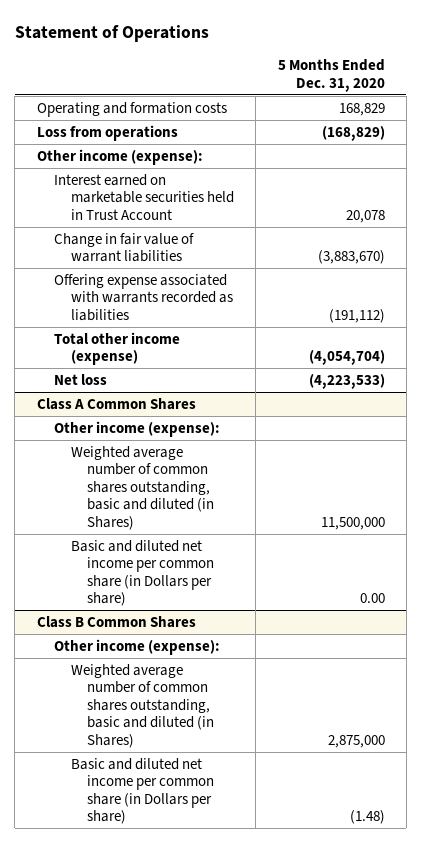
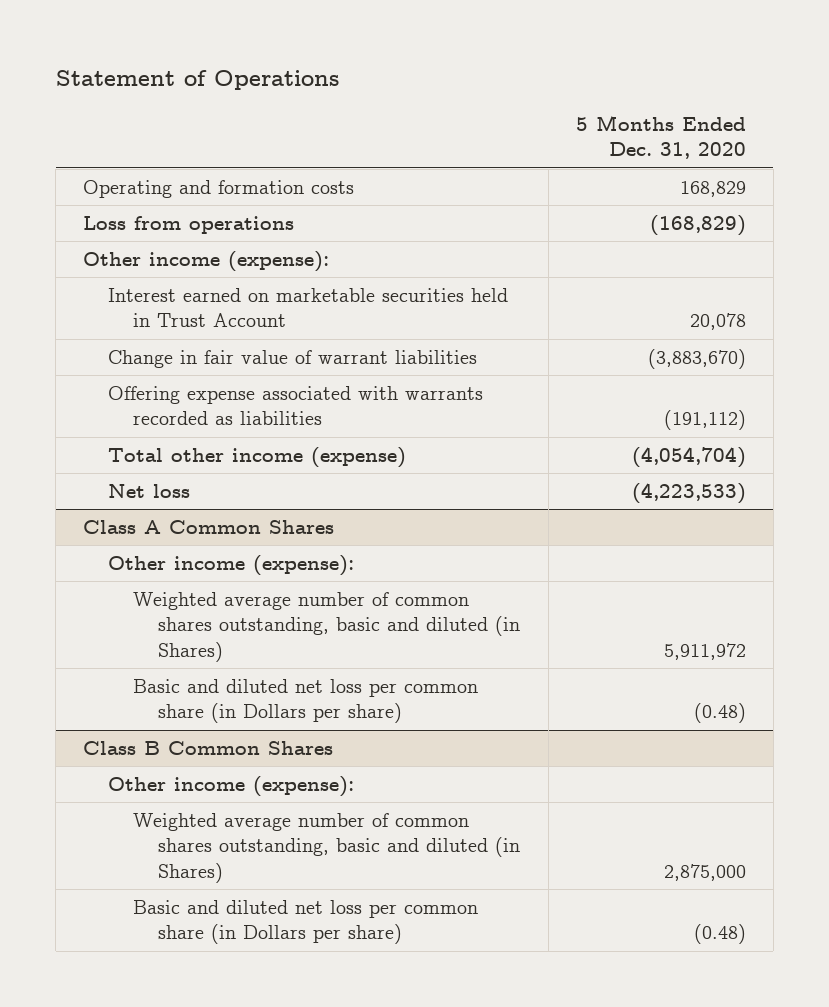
[320,516,385,530] 11,500,000 -> [663,642,746,660] 5,911,972
[70,539,215,607] Basic and diluted net income per common share (in Dollars per share) -> [133,679,479,724] Basic and diluted net loss per common share (in Dollars per share)
[359,593,385,604] 0.00 -> [693,703,746,724] (0.48)
[70,757,215,825] Basic and diluted net income per common share (in Dollars per share) -> [133,900,479,945] Basic and diluted net loss per common share (in Dollars per share)
[349,810,385,825] (1.48) -> [693,924,746,945] (0.48)

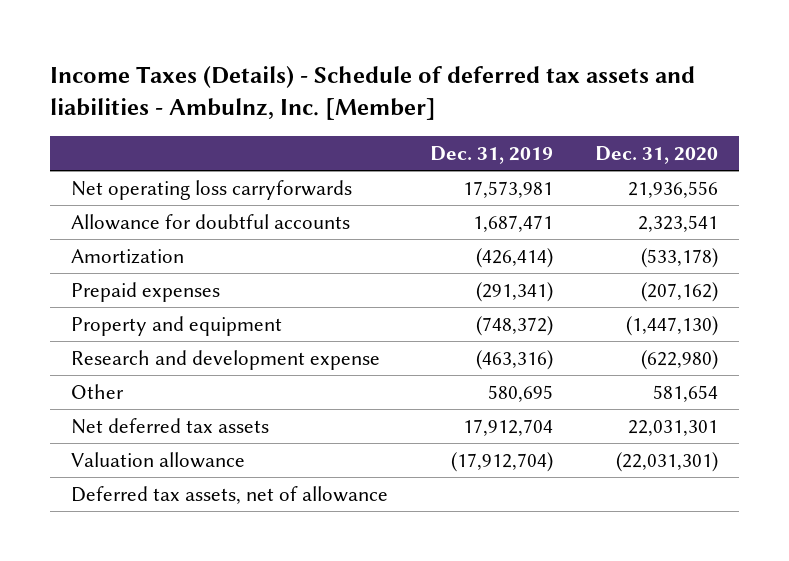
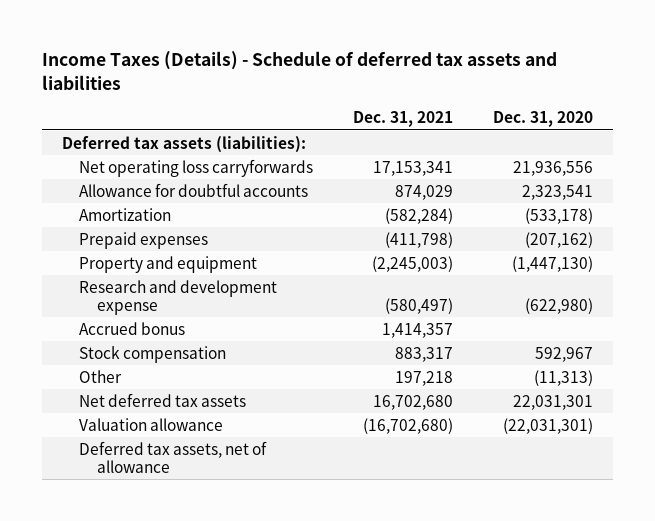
[49,65,695,121] Income Taxes (Details) - Schedule of deferred tax assets and liabilities - Ambulnz, Inc. [Member] -> [42,51,558,90] Income Taxes (Details) - Schedule of deferred tax assets and liabilities
[430,146,554,165] Dec. 31, 2019 -> none
none -> [353,111,454,128] Dec. 31, 2021
none -> [62,135,307,153] Deferred tax assets (liabilities):
none -> [79,321,186,335] Accrued bonus
none -> [79,345,227,363] Stock compensation
[653,384,719,402] 581,654 -> [533,369,593,386] (11,313)

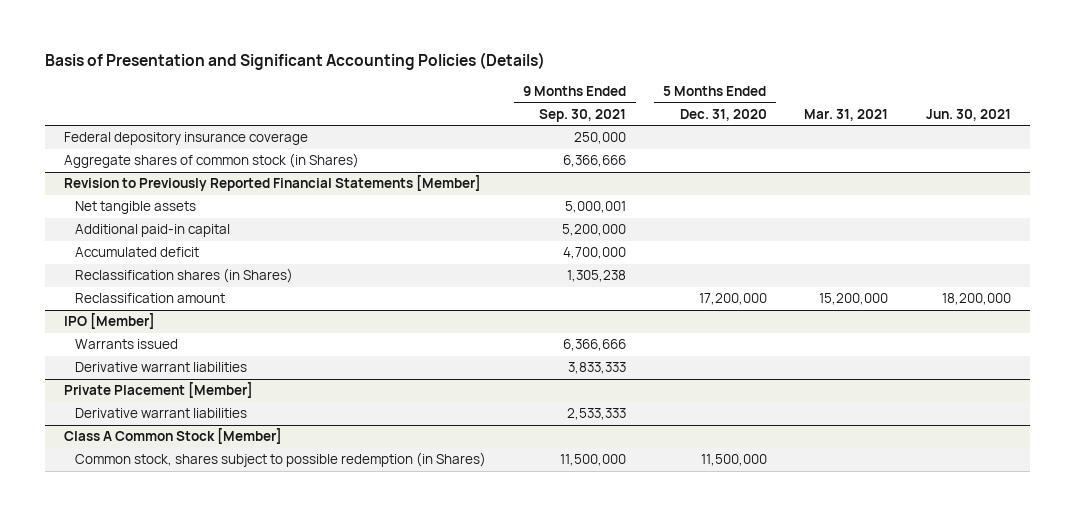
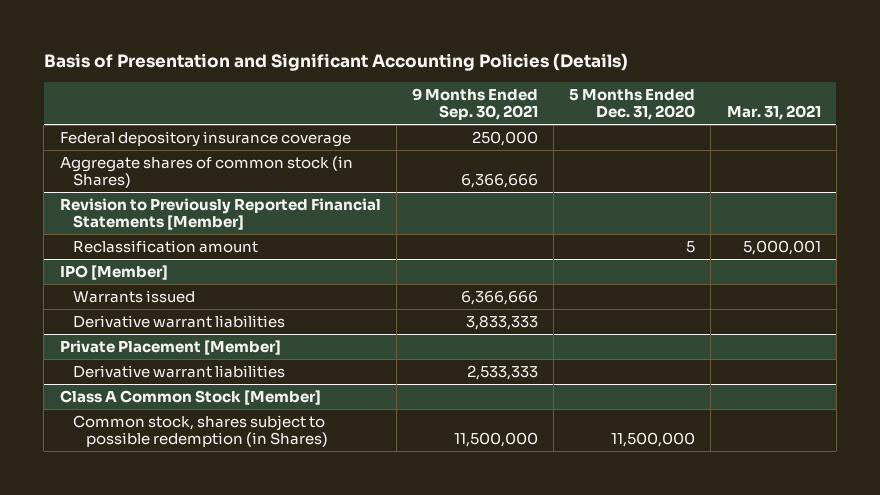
[925,108,1011,121] Jun. 30, 2021 -> none
[74,201,196,215] Net tangible assets -> none
[74,224,230,238] Additional paid-in capital -> none
[74,247,199,258] Accumulated deficit -> none
[74,268,293,284] Reclassification shares (in Shares) -> none
[698,293,767,306] 17,200,000 -> [686,240,696,253] 5
[819,293,889,306] 15,200,000 -> [742,239,821,255] 5,000,001

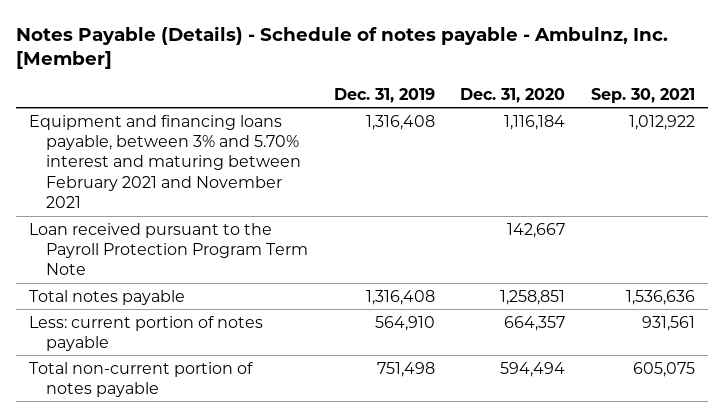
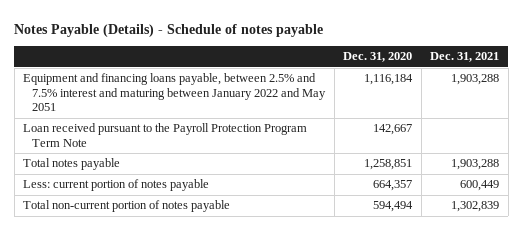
[15,25,668,70] Notes Payable (Details) - Schedule of notes payable - Ambulnz, Inc. [Member] -> [14,23,324,37] Notes Payable (Details) - Schedule of notes payable
[333,87,435,103] Dec. 31, 2019 -> none
[591,87,696,103] Sep. 30, 2021 -> none
none -> [430,52,500,63] Dec. 31, 2021
[28,114,302,209] Equipment and financing loans payable, between 3% and 5.70% interest and maturing between February 2021 and November 2021 -> [23,73,327,112] Equipment and financing loans payable, between 2.5% and 7.5% interest and maturing between January 2022 and May 2051

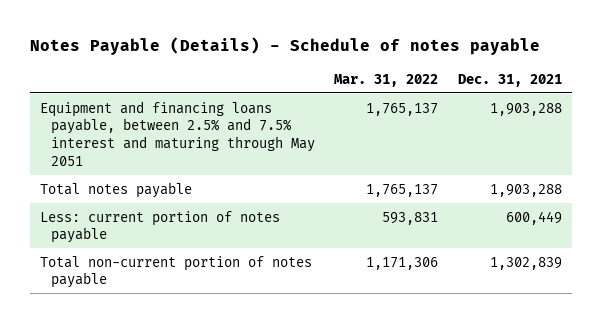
[343,52,413,63] Dec. 31, 2020 -> none
none -> [334,73,439,87] Mar. 31, 2022
[23,123,308,147] Loan received pursuant to the Payroll Protection Program Term Note -> none
[23,73,327,112] Equipment and financing loans payable, between 2.5% and 7.5% interest and maturing between January 2022 and May 2051 -> [39,100,315,167] Equipment and financing loans payable, between 2.5% and 7.5% interest and maturing through May 2051

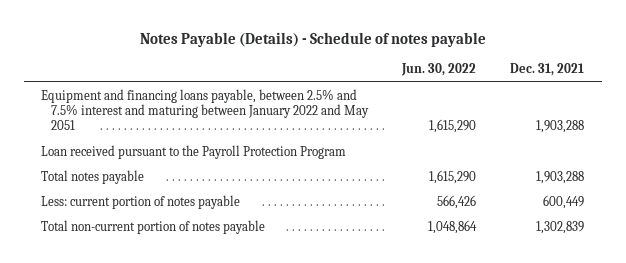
[334,73,439,87] Mar. 31, 2022 -> none
none -> [401,63,477,77] Jun. 30, 2022
[39,100,315,167] Equipment and financing loans payable, between 2.5% and 7.5% interest and maturing through May 2051 -> [41,88,369,131] Equipment and financing loans payable, between 2.5% and 7.5% interest and maturing between January 2022 and May 2051
none -> [41,144,347,159] Loan received pursuant to the Payroll Protection Program

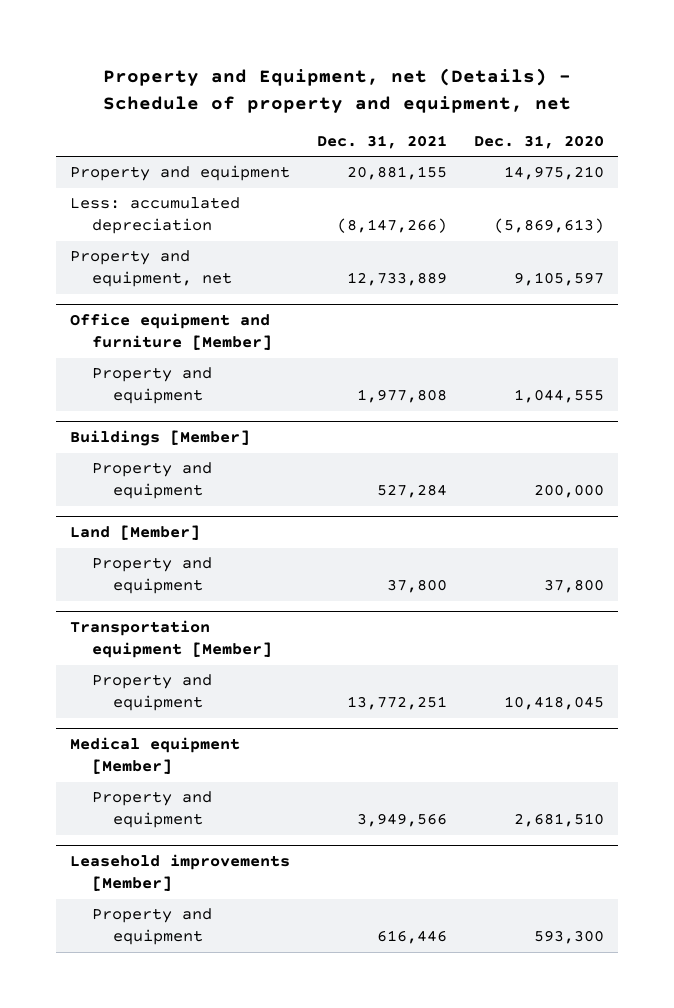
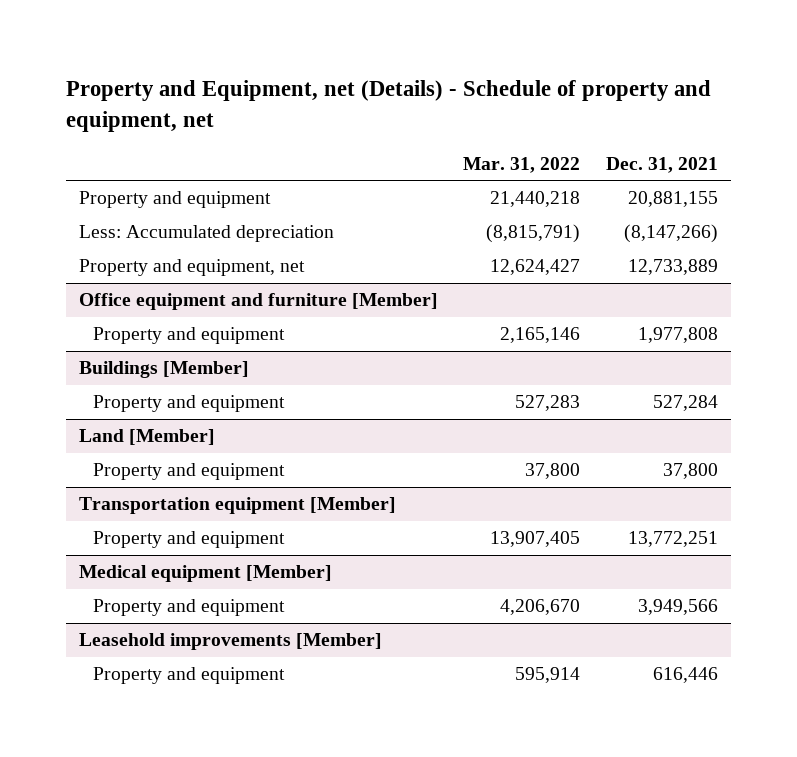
[473,134,604,149] Dec. 31, 2020 -> none
none -> [463,156,581,173] Mar. 31, 2022
[69,197,240,235] Less: accumulated depreciation -> [78,225,334,243] Less: Accumulated depreciation

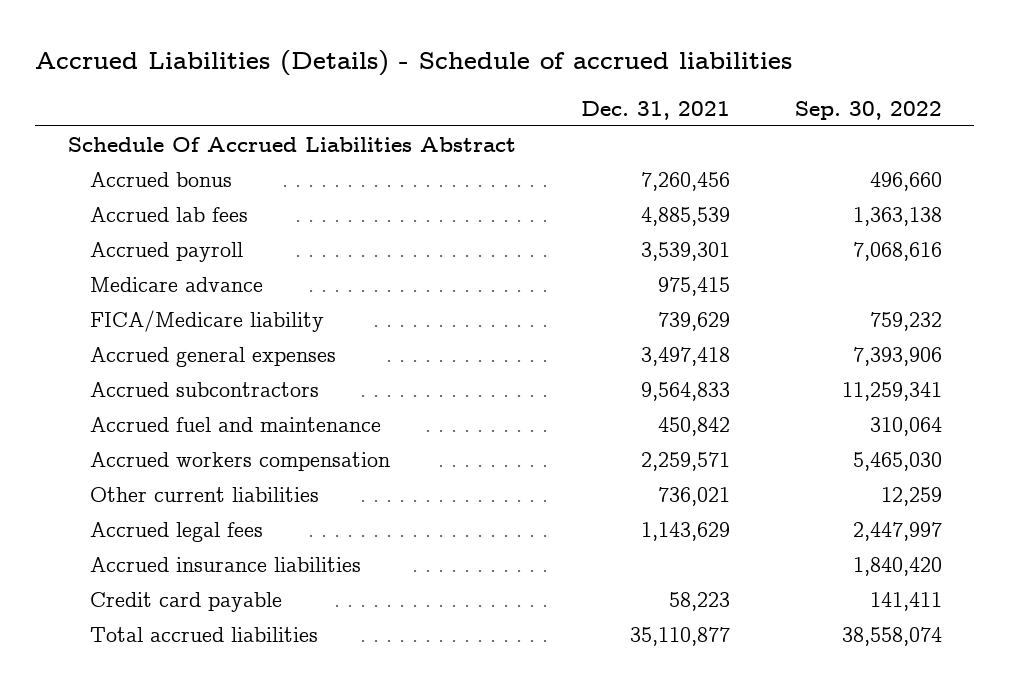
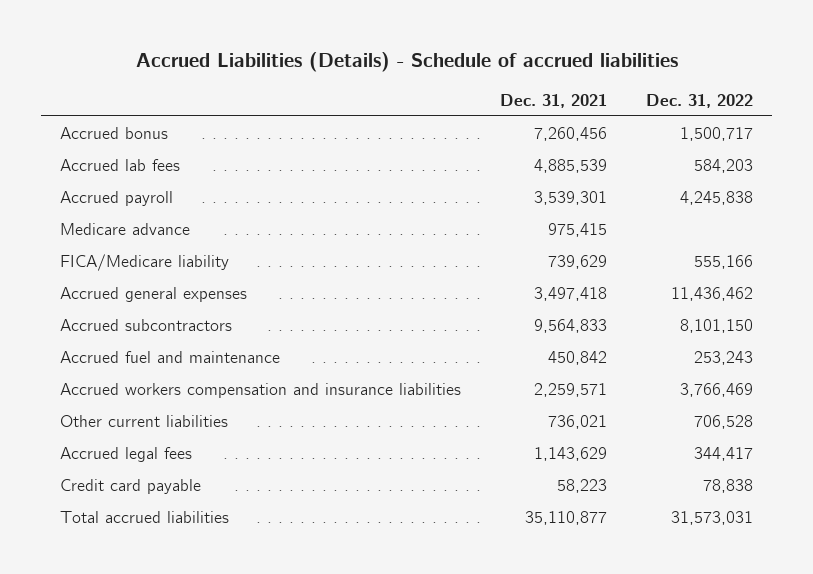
[794,100,942,120] Sep. 30, 2022 -> none
none -> [645,93,753,108] Dec. 31, 2022
[67,137,516,153] Schedule Of Accrued Liabilities Abstract -> none
[89,452,390,472] Accrued workers compensation -> [60,382,462,398] Accrued workers compensation and insurance liabilities
[89,557,361,573] Accrued insurance liabilities -> none

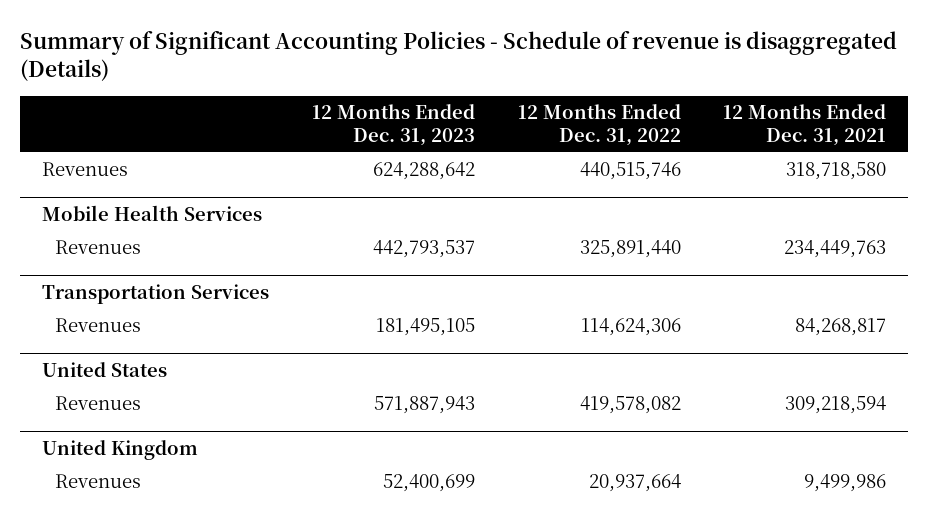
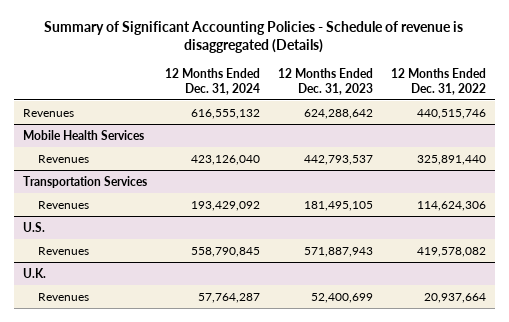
[723,103,887,147] 12 Months Ended Dec. 31, 2021 -> none
none -> [164,67,260,95] 12 Months Ended Dec. 31, 2024
[41,361,167,377] United States -> [23,221,46,232] U.S.
[41,439,198,460] United Kingdom -> [23,267,47,278] U.K.

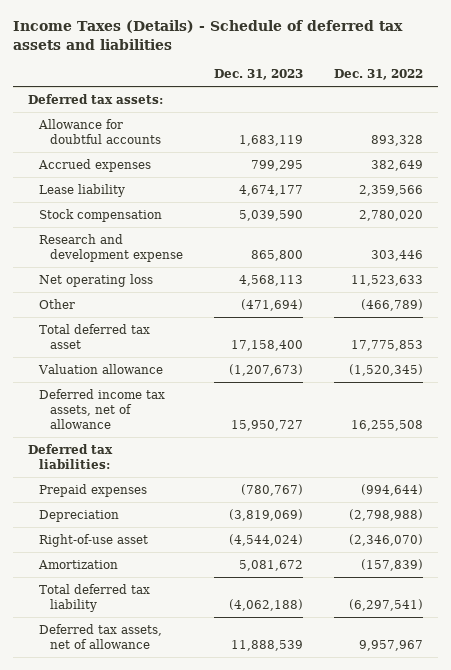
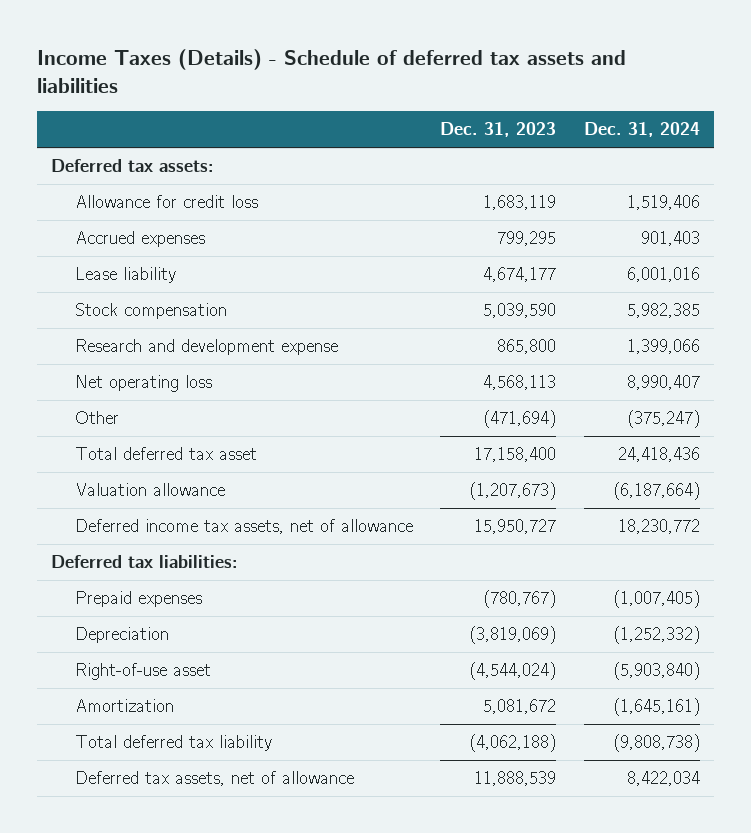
[333,69,423,81] Dec. 31, 2022 -> none
none -> [583,122,700,138] Dec. 31, 2024
[38,118,161,144] Allowance for doubtful accounts -> [74,195,258,209] Allowance for credit loss

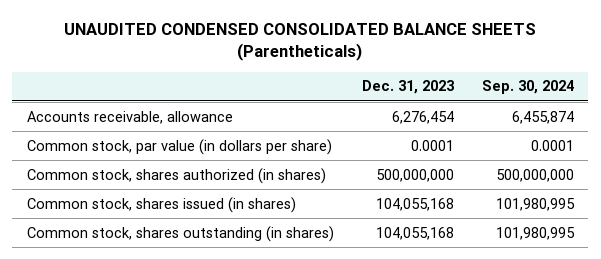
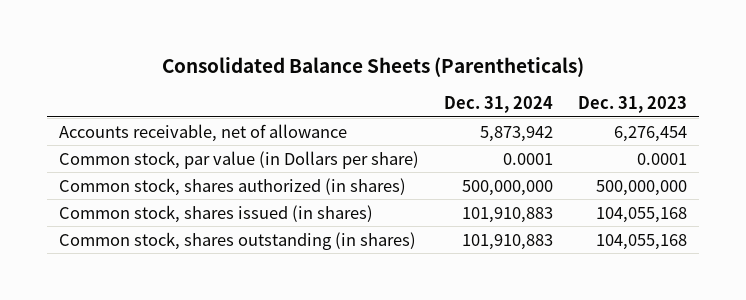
[64,22,537,62] UNAUDITED CONDENSED CONSOLIDATED BALANCE SHEETS (Parentheticals) -> [161,57,584,78] Consolidated Balance Sheets (Parentheticals)
[482,80,575,95] Sep. 30, 2024 -> none
none -> [443,96,553,114] Dec. 31, 2024
[26,110,233,124] Accounts receivable, allowance -> [59,123,348,142] Accounts receivable, net of allowance
[26,138,332,155] Common stock, par value (in dollars per share) -> [59,150,420,169] Common stock, par value (in Dollars per share)

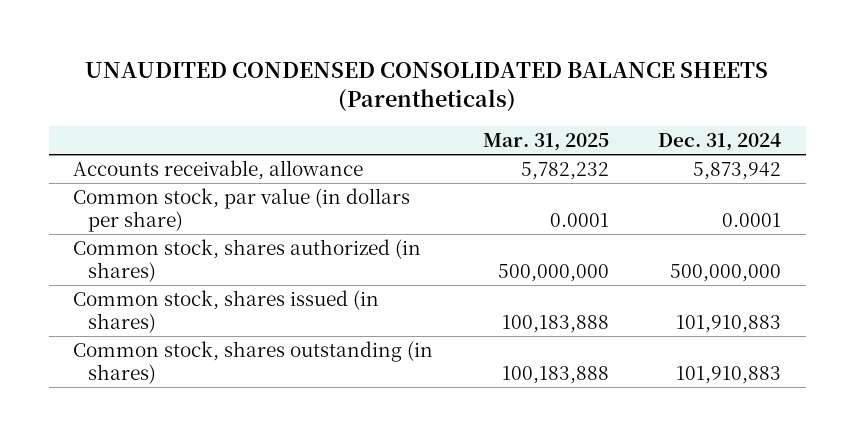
[161,57,584,78] Consolidated Balance Sheets (Parentheticals) -> [85,62,769,113] UNAUDITED CONDENSED CONSOLIDATED BALANCE SHEETS (Parentheticals)
[577,96,687,114] Dec. 31, 2023 -> none
none -> [482,133,609,152] Mar. 31, 2025
[59,123,348,142] Accounts receivable, net of allowance -> [73,159,364,180] Accounts receivable, allowance
[59,150,420,169] Common stock, par value (in Dollars per share) -> [73,187,411,232] Common stock, par value (in dollars per share)

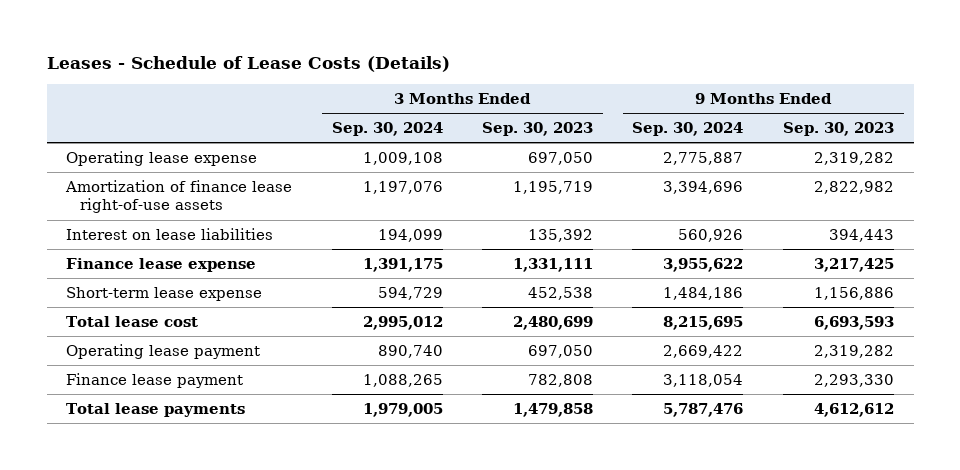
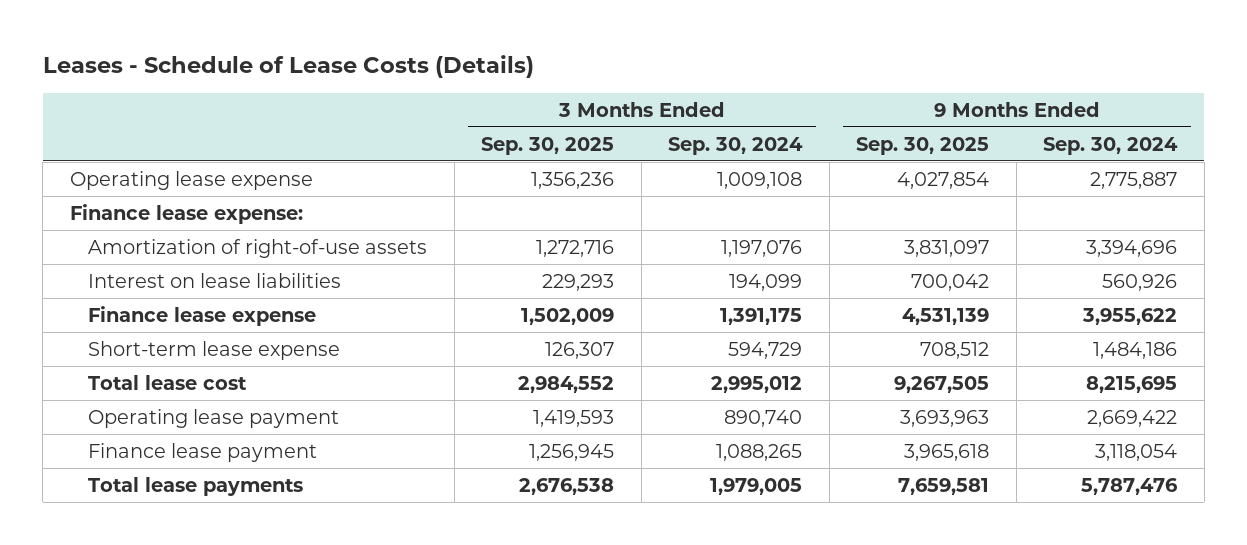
[482,121,594,136] Sep. 30, 2023 -> none
[782,121,894,136] Sep. 30, 2023 -> none
none -> [481,136,615,155] Sep. 30, 2025
none -> [856,136,990,155] Sep. 30, 2025
none -> [69,203,303,224] Finance lease expense:
[65,179,293,214] Amortization of finance lease right-of-use assets -> [88,238,428,258] Amortization of right-of-use assets

